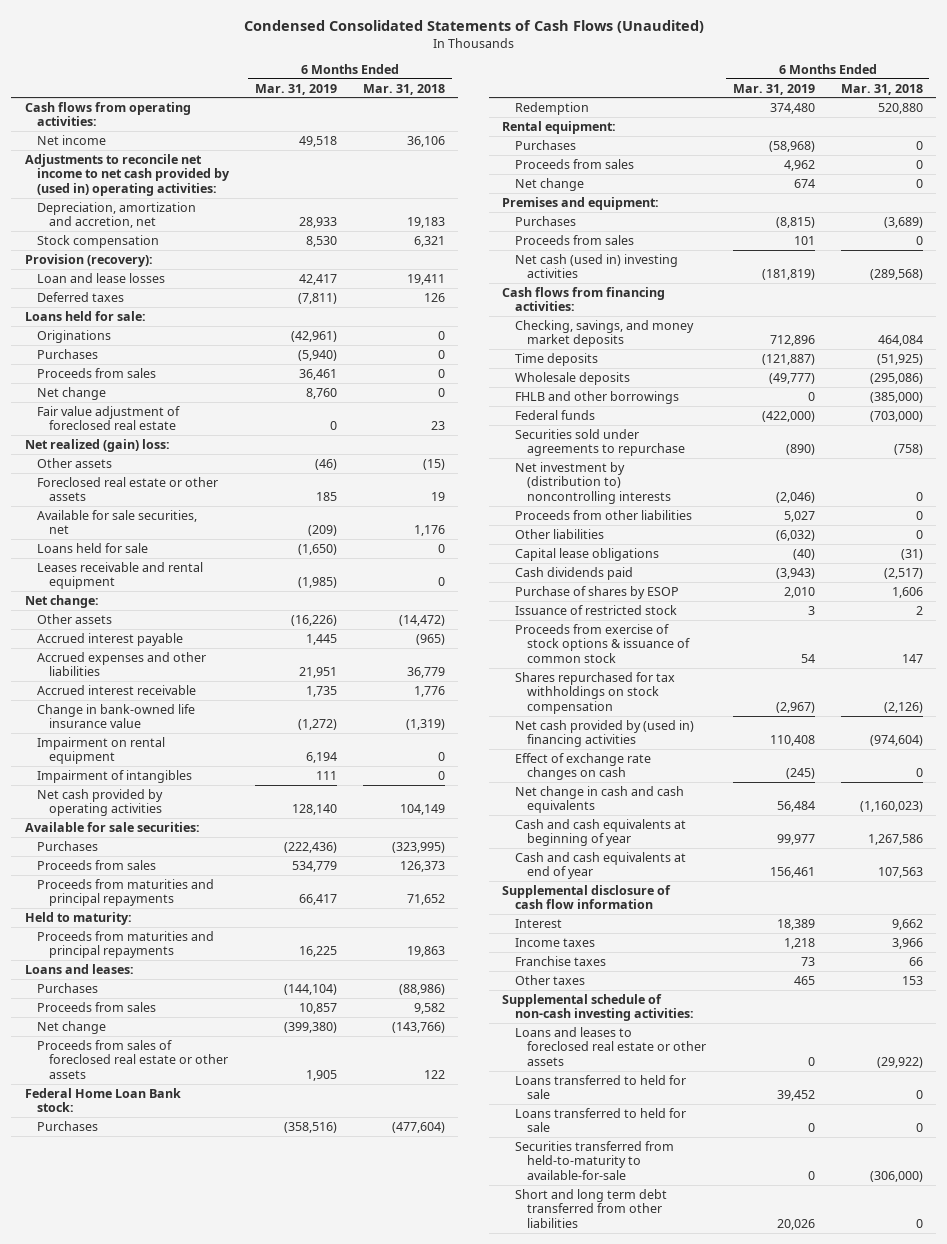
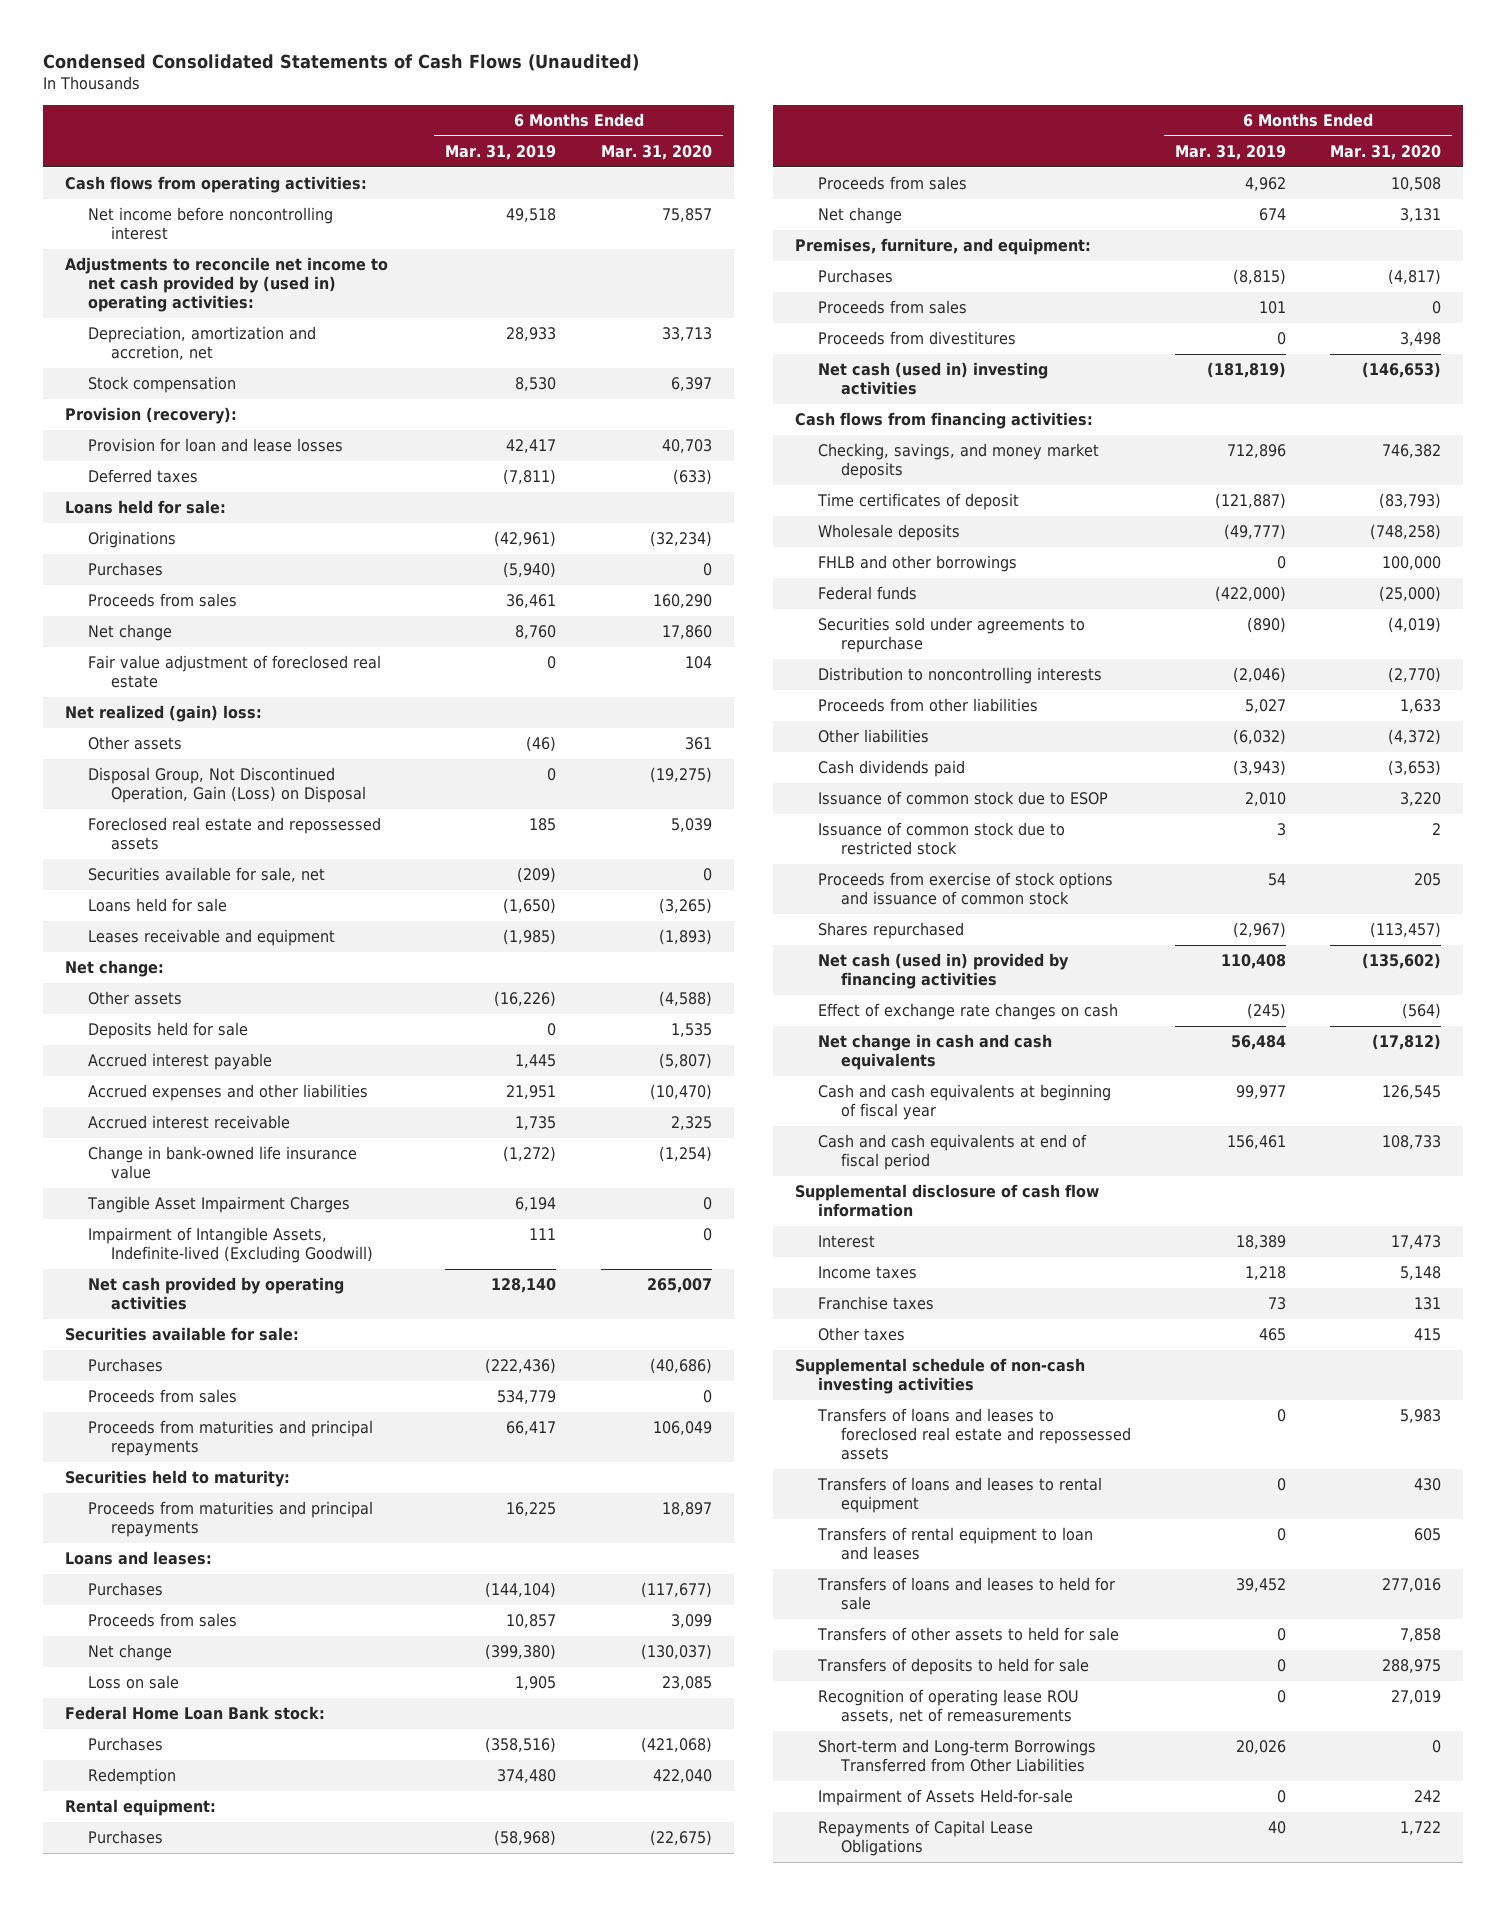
[363,83,446,95] Mar. 31, 2018 -> none
none -> [600,145,712,161] Mar. 31, 2020
[36,134,106,145] Net income -> [88,207,334,241] Net income before noncontrolling interest
[36,272,165,283] Loan and lease losses -> [88,438,344,453] Provision for loan and lease losses
none -> [88,767,367,804] Disposal Group, Not Discontinued Operation, Gain (Loss) on Disposal
[36,476,218,502] Foreclosed real estate or other assets -> [88,817,382,851] Foreclosed real estate and repossessed assets
[36,509,197,535] Available for sale securities, net -> [88,867,326,883] Securities available for sale, net
[36,561,203,590] Leases receivable and rental equipment -> [88,929,336,947] Leases receivable and equipment
none -> [88,1022,249,1040] Deposits held for sale
[36,736,165,765] Impairment on rental equipment -> [87,1196,351,1214] Tangible Asset Impairment Charges
[36,769,192,783] Impairment of intangibles -> [88,1227,374,1264] Impairment of Intangible Assets, Indefinite-lived (Excluding Goodwill)
[24,821,200,832] Available for sale securities: -> [65,1327,300,1342] Securities available for sale:
[24,911,132,925] Held to maturity: -> [65,1470,291,1488] Securities held to maturity:
[36,1039,229,1080] Proceeds from sales of foreclosed real estate or other assets -> [88,1675,180,1690] Loss on sale
[502,196,660,210] Premises and equipment: -> [795,238,1092,256] Premises, furniture, and equipment:
none -> [818,331,1017,346] Proceeds from divestitures
[514,352,598,366] Time deposits -> [817,493,1020,511] Time certificates of deposit
[514,461,672,505] Net investment by (distribution to) noncontrolling interests -> [818,667,1103,685] Distribution to noncontrolling interests
[514,547,659,561] Capital lease obligations -> none
[514,585,679,599] Purchase of shares by ESOP -> none
none -> [818,791,1109,806] Issuance of common stock due to ESOP
[514,604,677,615] Issuance of restricted stock -> [818,822,1066,856] Issuance of common stock due to restricted stock
[514,623,691,664] Proceeds from exercise of stock options & issuance of common stock -> [818,872,1114,906] Proceeds from exercise of stock options and issuance of common stock
[514,671,675,715] Shares repurchased for tax withholdings on stock compensation -> [818,922,965,940] Shares repurchased
[514,719,694,748] Net cash provided by (used in) financing activities -> [818,953,1070,990] Net cash (used in) provided by financing activities
[514,818,686,847] Cash and cash equivalents at beginning of year -> [818,1084,1112,1121] Cash and cash equivalents at beginning of fiscal year
[514,851,686,880] Cash and cash equivalents at end of year -> [818,1134,1088,1171] Cash and cash equivalents at end of fiscal period
[514,1107,686,1133] Loans transferred to held for sale -> none
[514,1140,674,1181] Securities transferred from held-to-maturity to available-for-sale -> none
[502,993,694,1022] Supplemental schedule of non-cash investing activities: -> [795,1358,1086,1395] Supplemental schedule of non-cash investing activities
[514,1026,707,1067] Loans and leases to foreclosed real estate or other assets -> [817,1408,1132,1461] Transfers of loans and leases to foreclosed real estate and repossessed assets
none -> [817,1477,1103,1514] Transfers of loans and leases to rental equipment
none -> [817,1527,1094,1561] Transfers of rental equipment to loan and leases
[514,1074,686,1100] Loans transferred to held for sale -> [817,1577,1116,1611] Transfers of loans and leases to held for sale
none -> [817,1627,1120,1642] Transfers of other assets to held for sale
none -> [817,1658,1090,1676] Transfers of deposits to held for sale
none -> [818,1689,1080,1724] Recognition of operating lease ROU assets, net of remeasurements
[514,1188,667,1229] Short and long term debt transferred from other liabilities -> [818,1739,1097,1773] Short-term and Long-term Borrowings Transferred from Other Liabilities
none -> [818,1789,1074,1807] Impairment of Assets Held-for-sale
none -> [818,1820,1034,1857] Repayments of Capital Lease Obligations

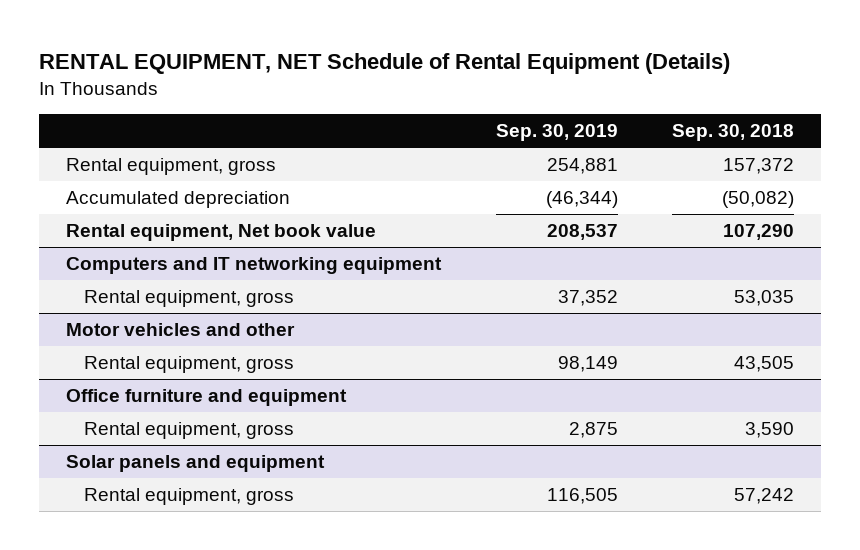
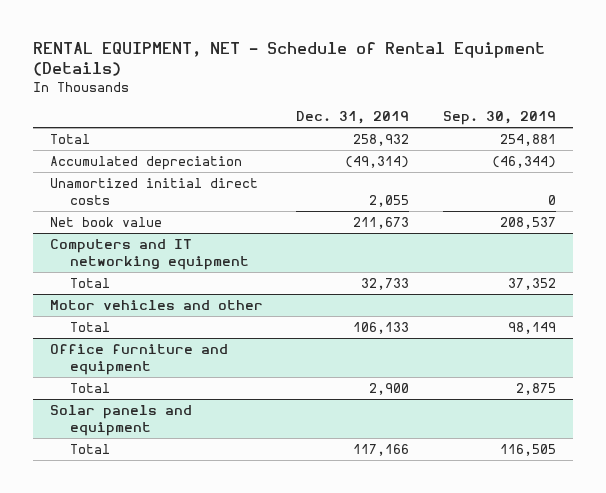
[39,52,731,74] RENTAL EQUIPMENT, NET Schedule of Rental Equipment (Details) -> [33,41,546,77] RENTAL EQUIPMENT, NET - Schedule of Rental Equipment (Details)
[671,124,794,142] Sep. 30, 2018 -> none
none -> [296,111,410,125] Dec. 31, 2019
[66,158,277,176] Rental equipment, gross -> [50,133,91,144] Total
none -> [50,177,259,205] Unamortized initial direct costs
[66,224,377,242] Rental equipment, Net book value -> [50,216,163,227] Net book value
[84,290,295,308] Rental equipment, gross -> [70,277,111,288] Total
[84,356,295,374] Rental equipment, gross -> [70,321,111,332] Total
[84,422,295,440] Rental equipment, gross -> [70,382,111,393] Total
[84,488,295,506] Rental equipment, gross -> [70,443,111,454] Total

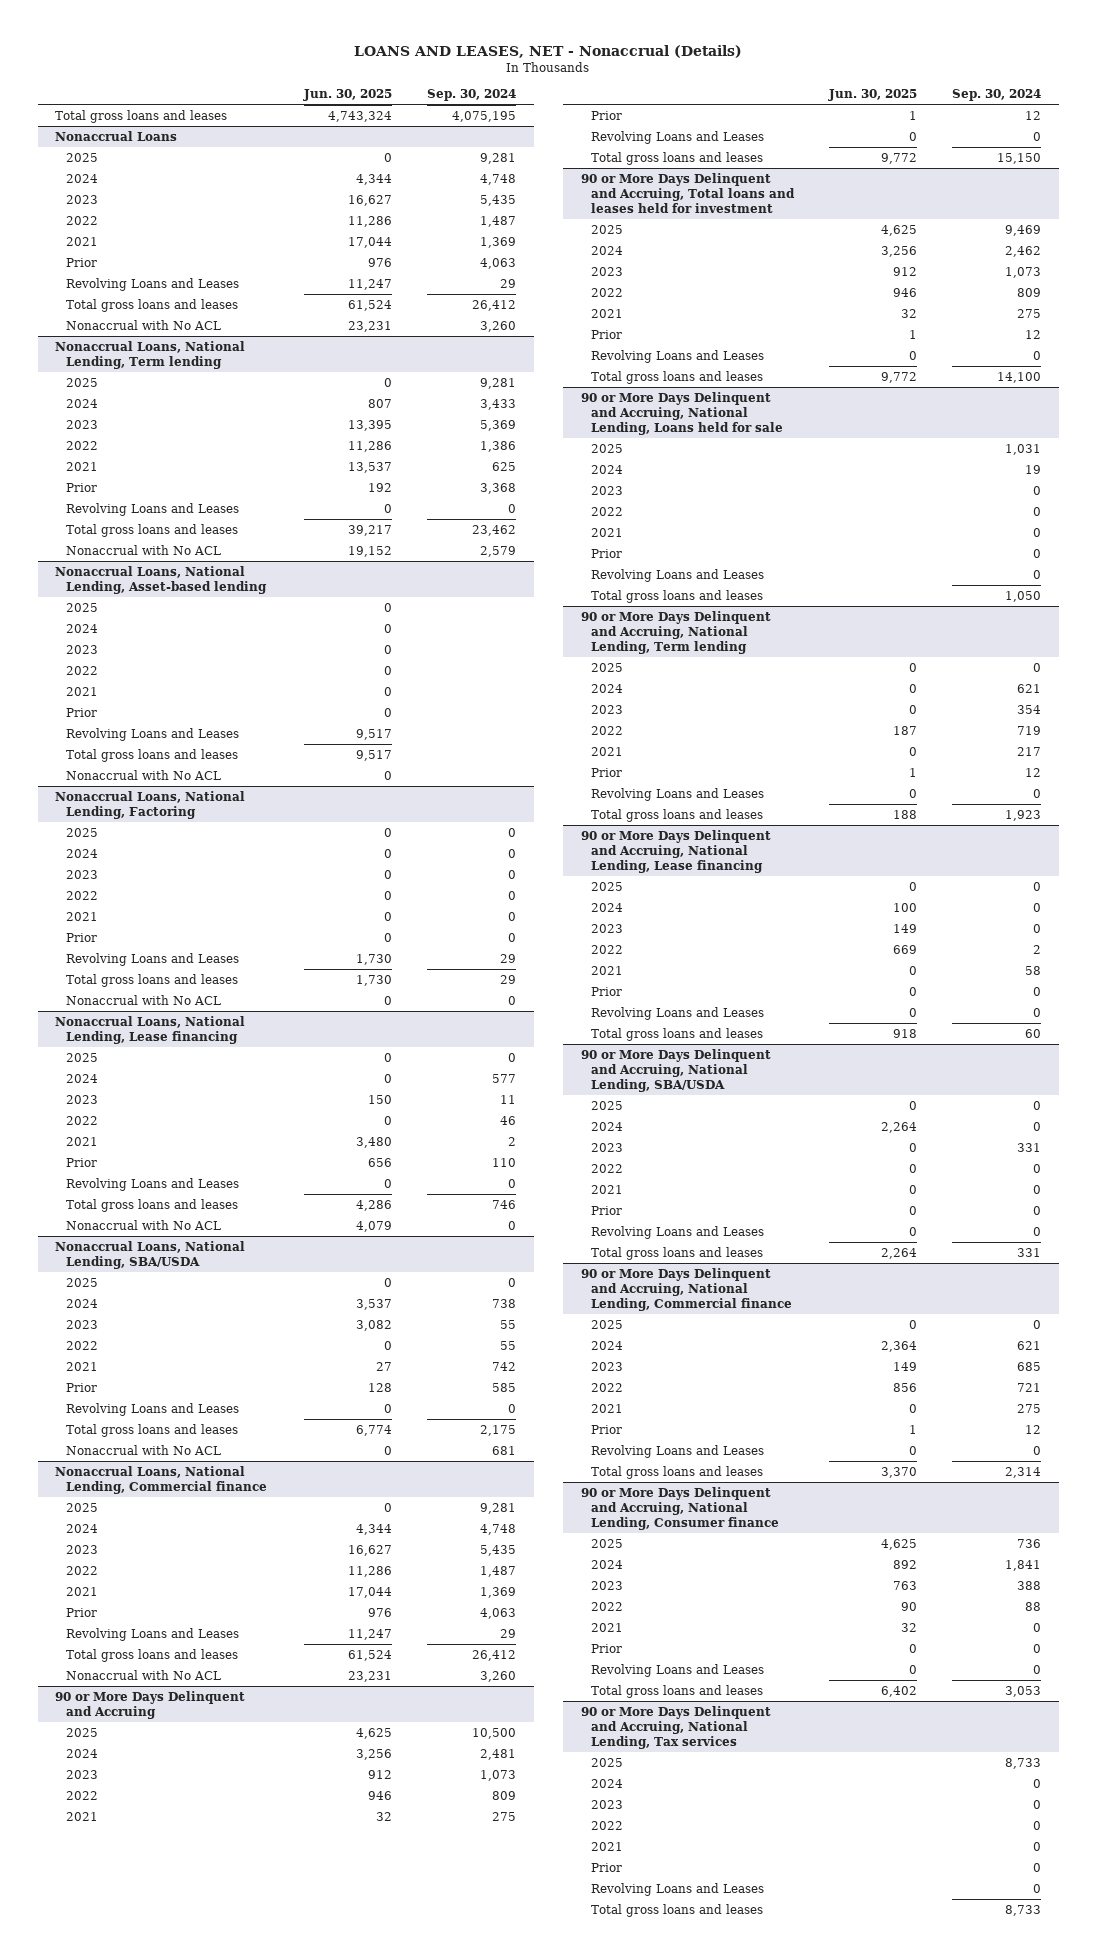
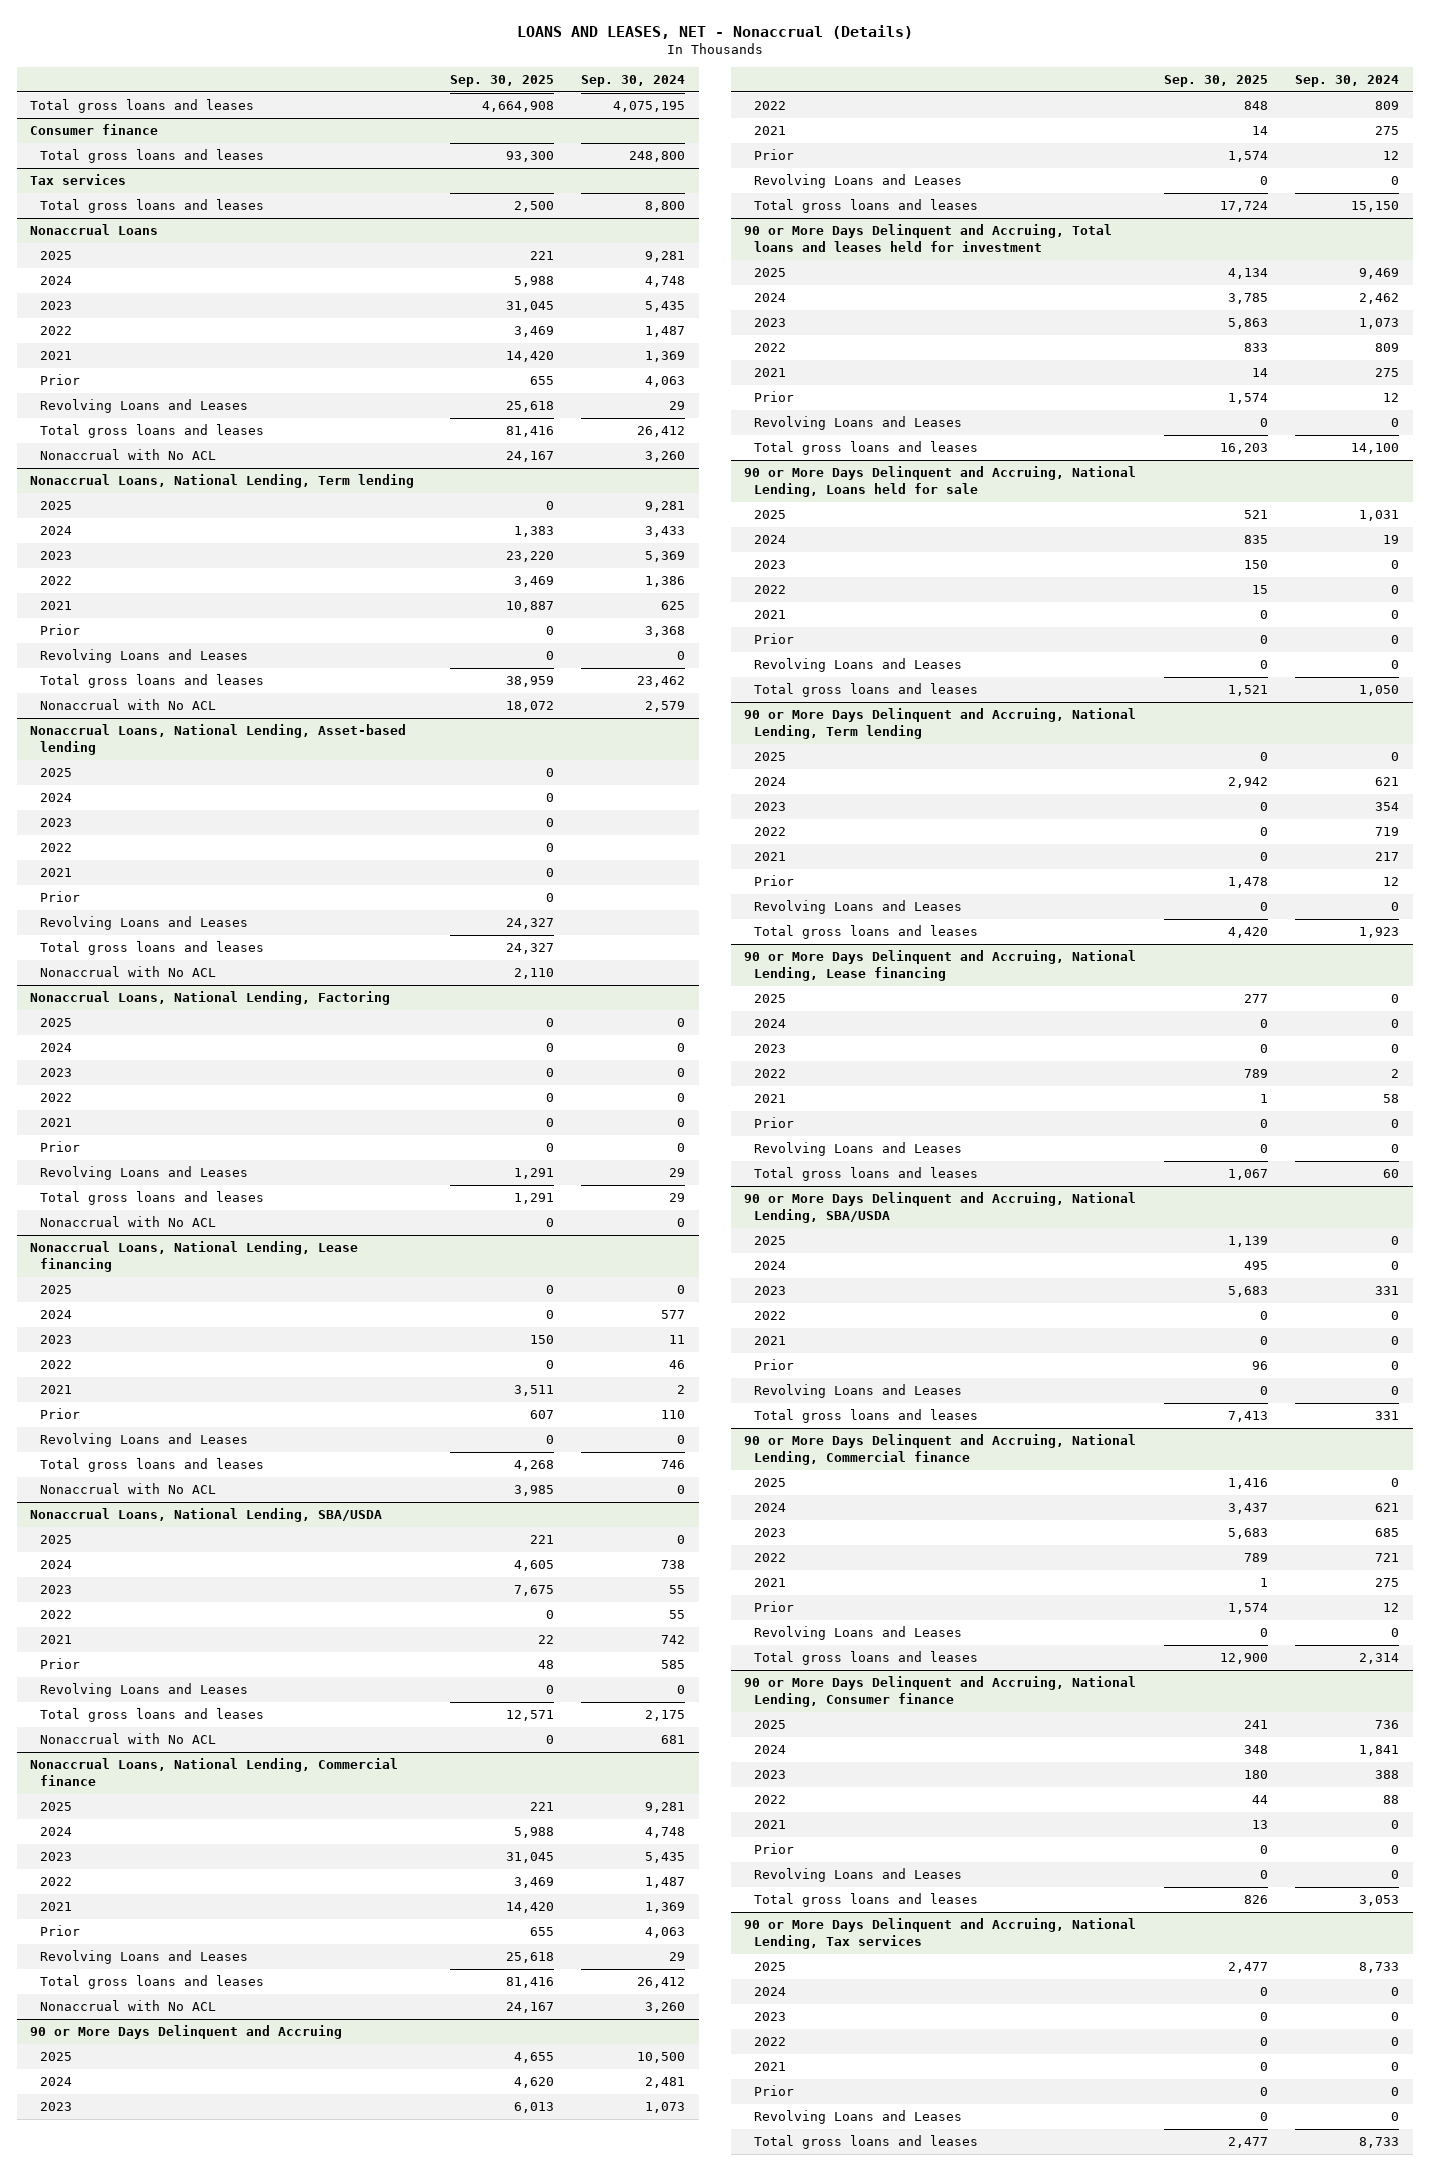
[302,89,392,102] Jun. 30, 2025 -> none
none -> [449,74,554,87] Sep. 30, 2025
none -> [30,124,159,136] Consumer finance
none -> [40,149,265,164] Total gross loans and leases
none -> [30,174,127,186] Tax services
none -> [40,199,265,214] Total gross loans and leases

